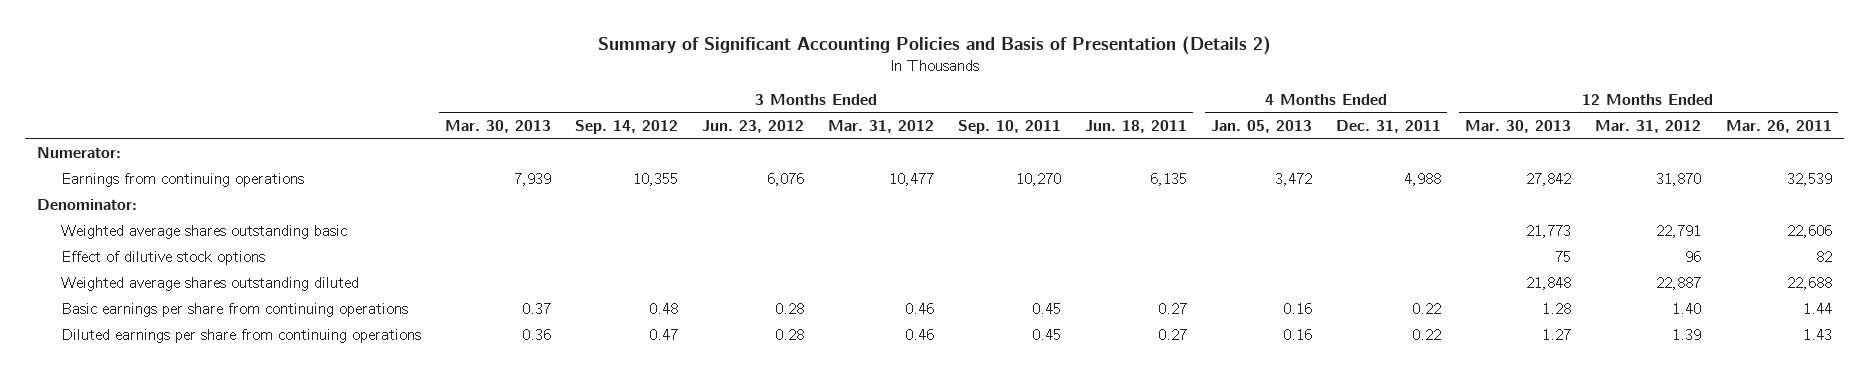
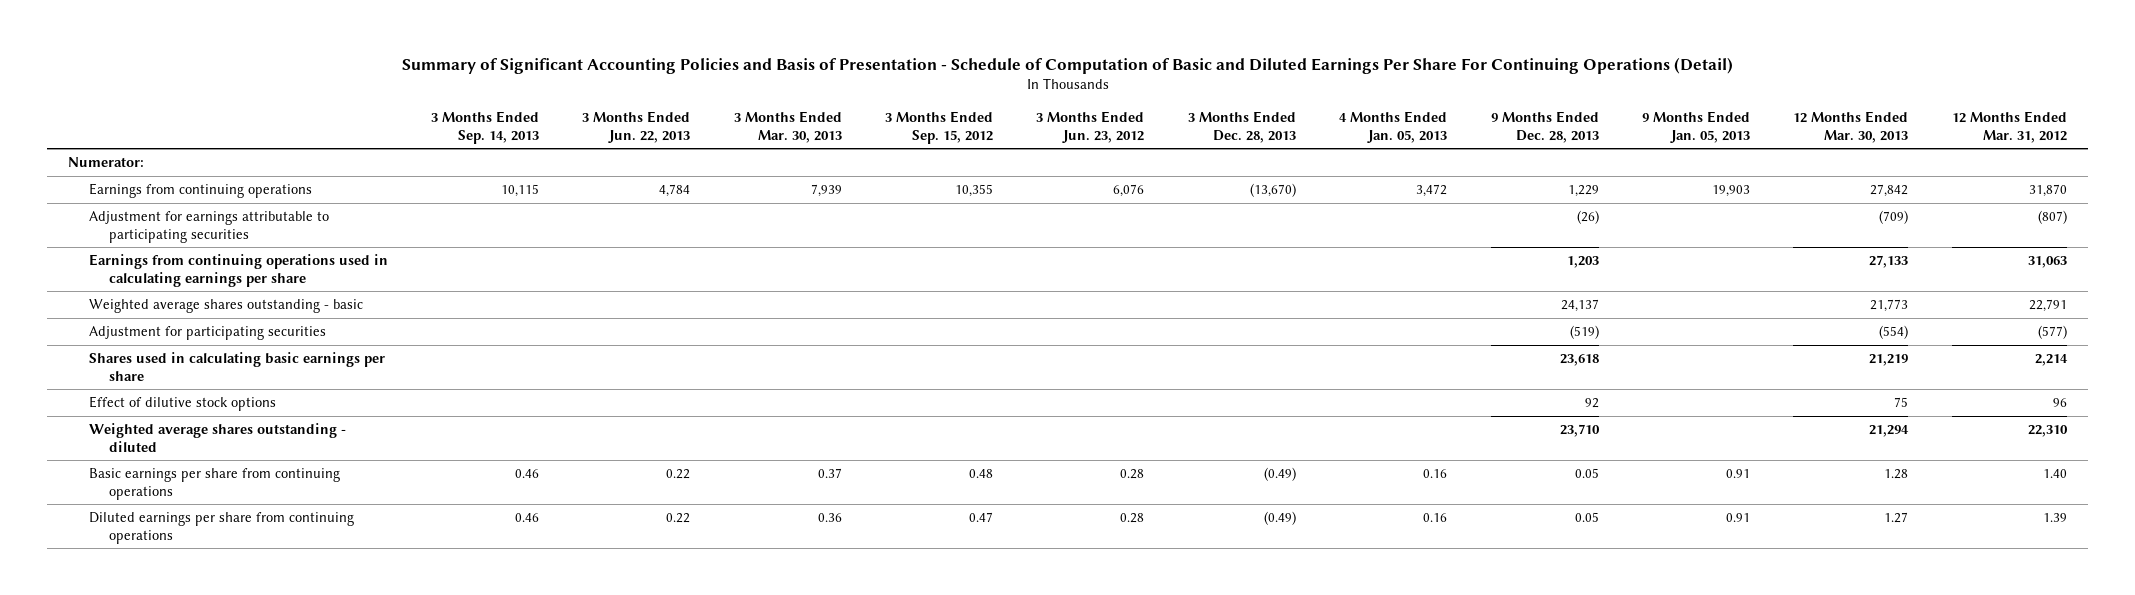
[597,35,1271,55] Summary of Significant Accounting Policies and Basis of Presentation (Details 2) -> [401,56,1733,74] Summary of Significant Accounting Policies and Basis of Presentation - Schedule of Computation of Basic and Diluted Earnings Per Share For Continuing Operations (Detail)
[575,120,679,135] Sep. 14, 2012 -> none
[828,120,935,134] Mar. 31, 2012 -> none
[958,120,1062,135] Sep. 10, 2011 -> none
[1085,120,1188,134] Jun. 18, 2011 -> none
[1336,120,1442,134] Dec. 31, 2011 -> none
[1725,120,1832,134] Mar. 26, 2011 -> none
none -> [430,111,539,144] 3 Months Ended Sep. 14, 2013
none -> [582,111,691,143] 3 Months Ended Jun. 22, 2013
none -> [885,111,994,144] 3 Months Ended Sep. 15, 2012
none -> [1187,111,1296,143] 3 Months Ended Dec. 28, 2013
none -> [1490,111,1599,143] 9 Months Ended Dec. 28, 2013
none -> [1641,111,1750,143] 9 Months Ended Jan. 05, 2013
[37,199,138,211] Denominator: -> none
none -> [88,211,329,243] Adjustment for earnings attributable to participating securities
none -> [88,254,388,287] Earnings from continuing operations used in calculating earnings per share
[61,225,348,240] Weighted average shares outstanding basic -> [88,299,363,314] Weighted average shares outstanding - basic
none -> [88,326,326,341] Adjustment for participating securities
none -> [88,352,385,381] Shares used in calculating basic earnings per share
[61,277,360,292] Weighted average shares outstanding diluted -> [88,423,346,452] Weighted average shares outstanding - diluted
[1526,277,1572,291] 21,848 -> [1869,425,1910,438] 21,294
[1656,277,1702,291] 22,887 -> [2027,425,2068,438] 22,310

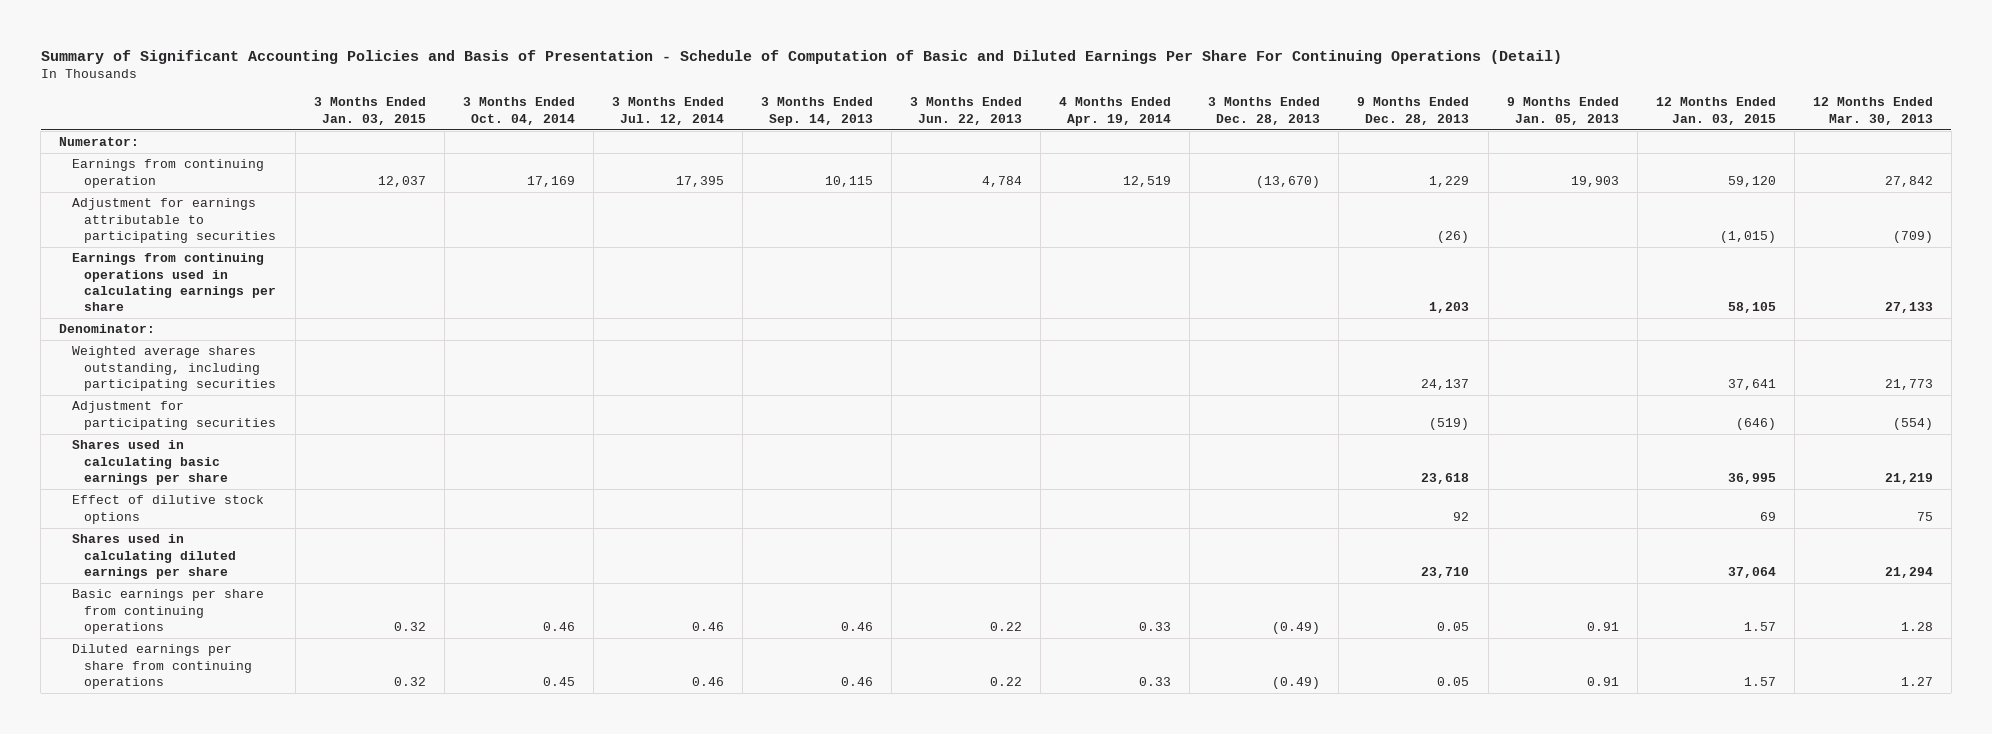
[733,111,842,143] 3 Months Ended Mar. 30, 2013 -> none
[885,111,994,144] 3 Months Ended Sep. 15, 2012 -> none
[1036,111,1145,143] 3 Months Ended Jun. 23, 2012 -> none
[1339,111,1448,143] 4 Months Ended Jan. 05, 2013 -> none
[1951,111,2067,143] 12 Months Ended Mar. 31, 2012 -> none
none -> [313,97,426,125] 3 Months Ended Jan. 03, 2015
none -> [462,97,575,125] 3 Months Ended Oct. 04, 2014
none -> [611,97,724,125] 3 Months Ended Jul. 12, 2014
none -> [1059,97,1172,126] 4 Months Ended Apr. 19, 2014
none -> [1655,97,1776,125] 12 Months Ended Jan. 03, 2015
[88,183,312,199] Earnings from continuing operations -> [71,159,264,188] Earnings from continuing operation
none -> [59,324,156,334] Denominator:
[88,299,363,314] Weighted average shares outstanding - basic -> [71,346,277,392] Weighted average shares outstanding, including participating securities
[88,423,346,452] Weighted average shares outstanding - diluted -> [71,534,237,580] Shares used in calculating diluted earnings per share

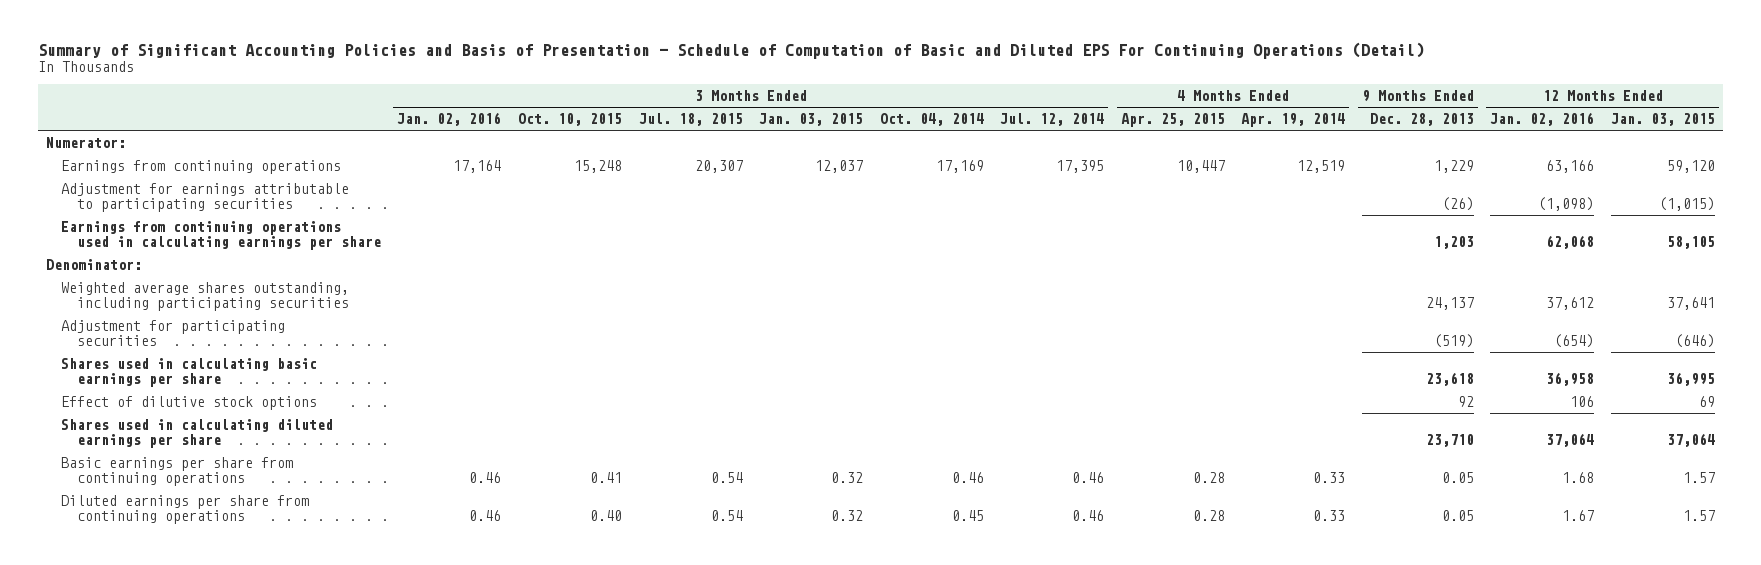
[40,49,1562,64] Summary of Significant Accounting Policies and Basis of Presentation - Schedule of Computation of Basic and Diluted Earnings Per Share For Continuing Operations (Detail) -> [37,42,1424,60] Summary of Significant Accounting Policies and Basis of Presentation - Schedule of Computation of Basic and Diluted EPS For Continuing Operations (Detail)
[760,97,873,126] 3 Months Ended Sep. 14, 2013 -> none
[910,97,1023,125] 3 Months Ended Jun. 22, 2013 -> none
[1208,97,1321,125] 3 Months Ended Dec. 28, 2013 -> none
[1506,97,1619,125] 9 Months Ended Jan. 05, 2013 -> none
[1812,97,1933,125] 12 Months Ended Mar. 30, 2013 -> none
none -> [397,112,502,127] Jan. 02, 2016
none -> [517,113,622,127] Oct. 10, 2015
none -> [638,113,743,127] Jul. 18, 2015
none -> [1120,113,1225,128] Apr. 25, 2015
none -> [1490,112,1595,127] Jan. 02, 2016
[71,159,264,188] Earnings from continuing operation -> [61,159,342,174] Earnings from continuing operations

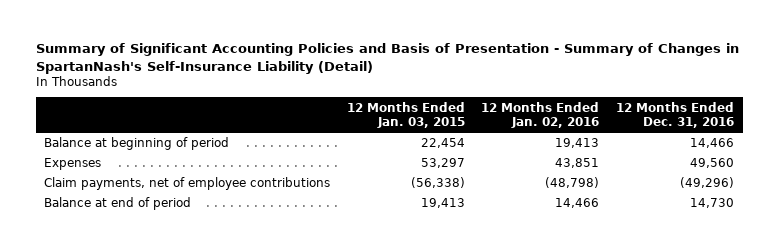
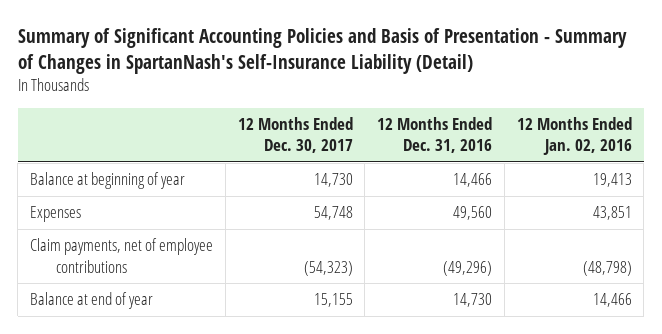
[346,101,465,128] 12 Months Ended Jan. 03, 2015 -> none
none -> [237,116,353,154] 12 Months Ended Dec. 30, 2017
[44,137,230,151] Balance at beginning of period -> [30,172,186,190] Balance at beginning of year
[44,197,192,211] Balance at end of period -> [30,292,154,310] Balance at end of year

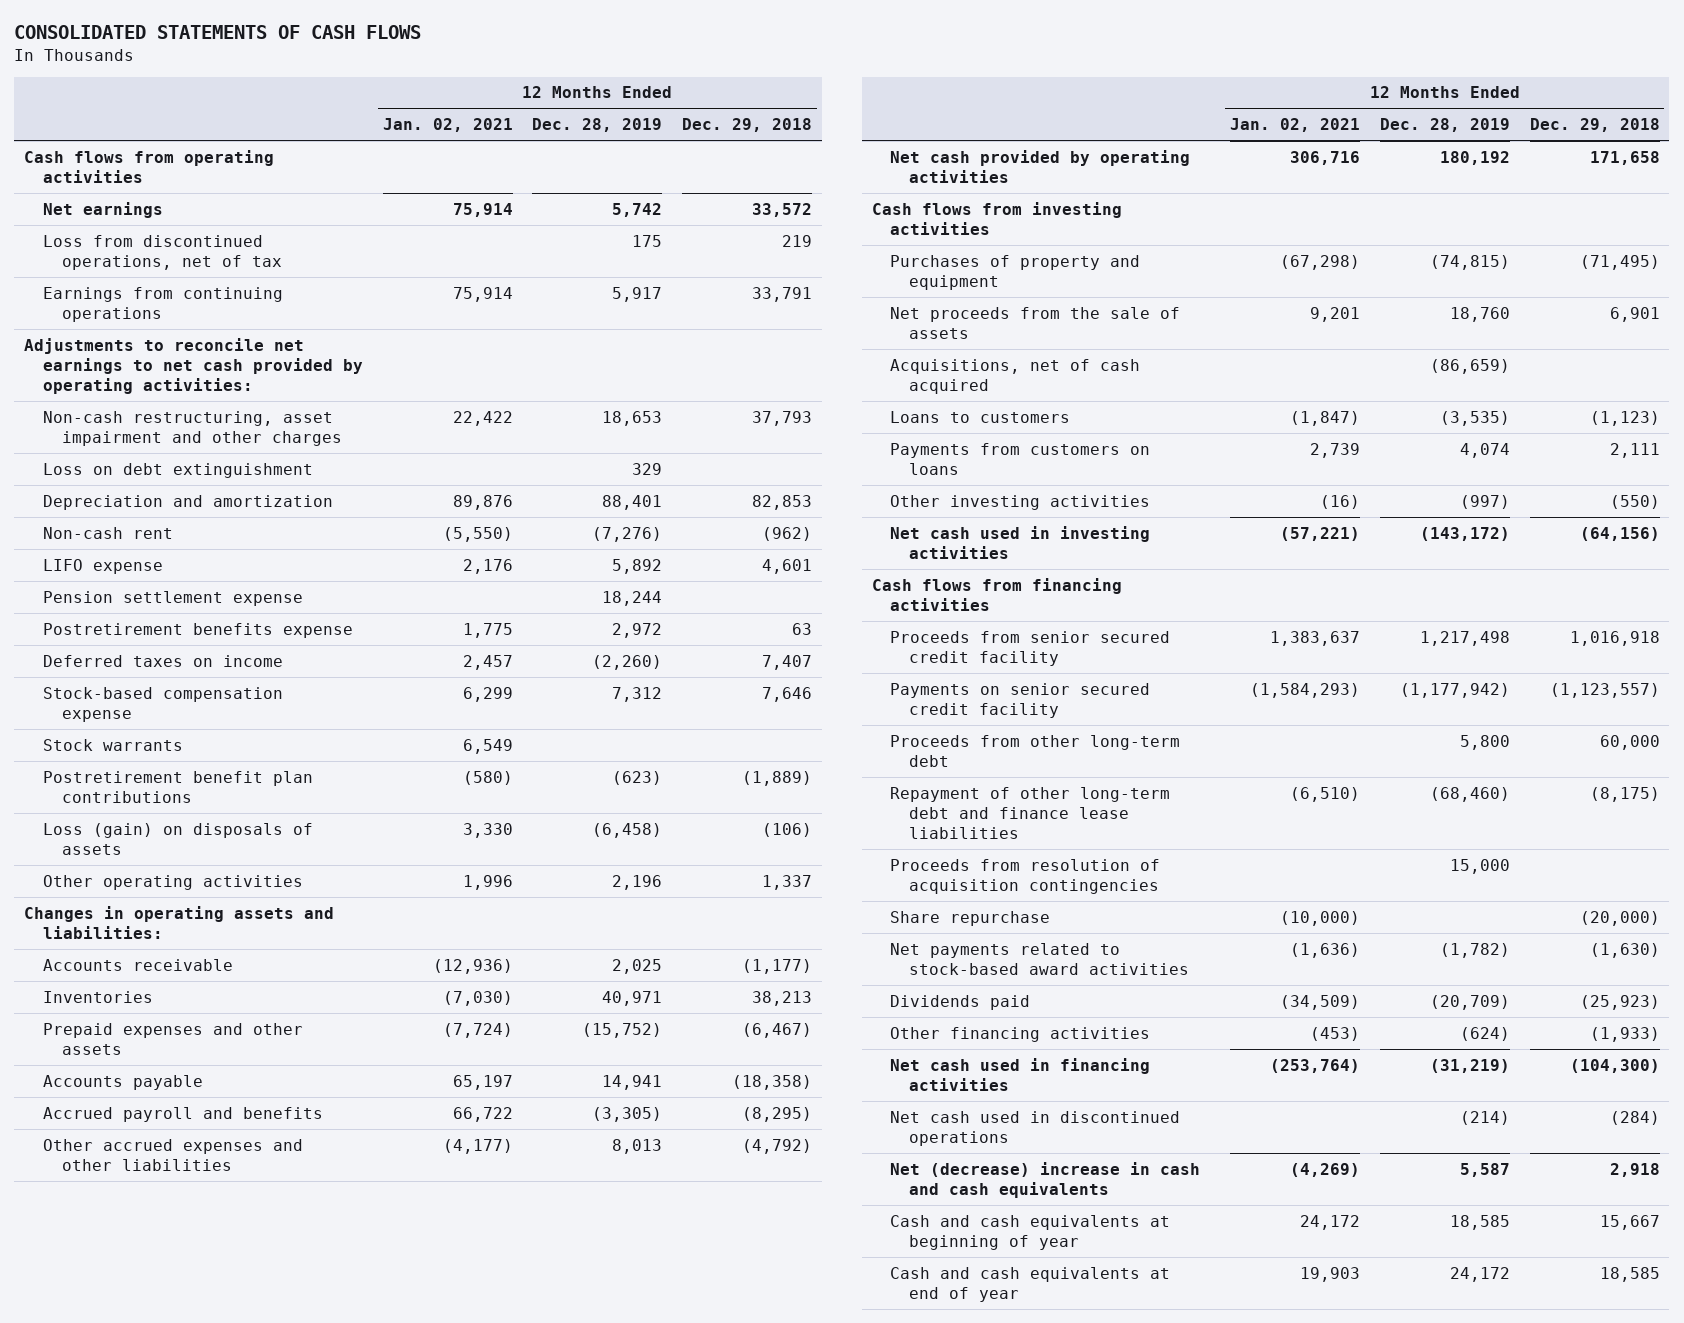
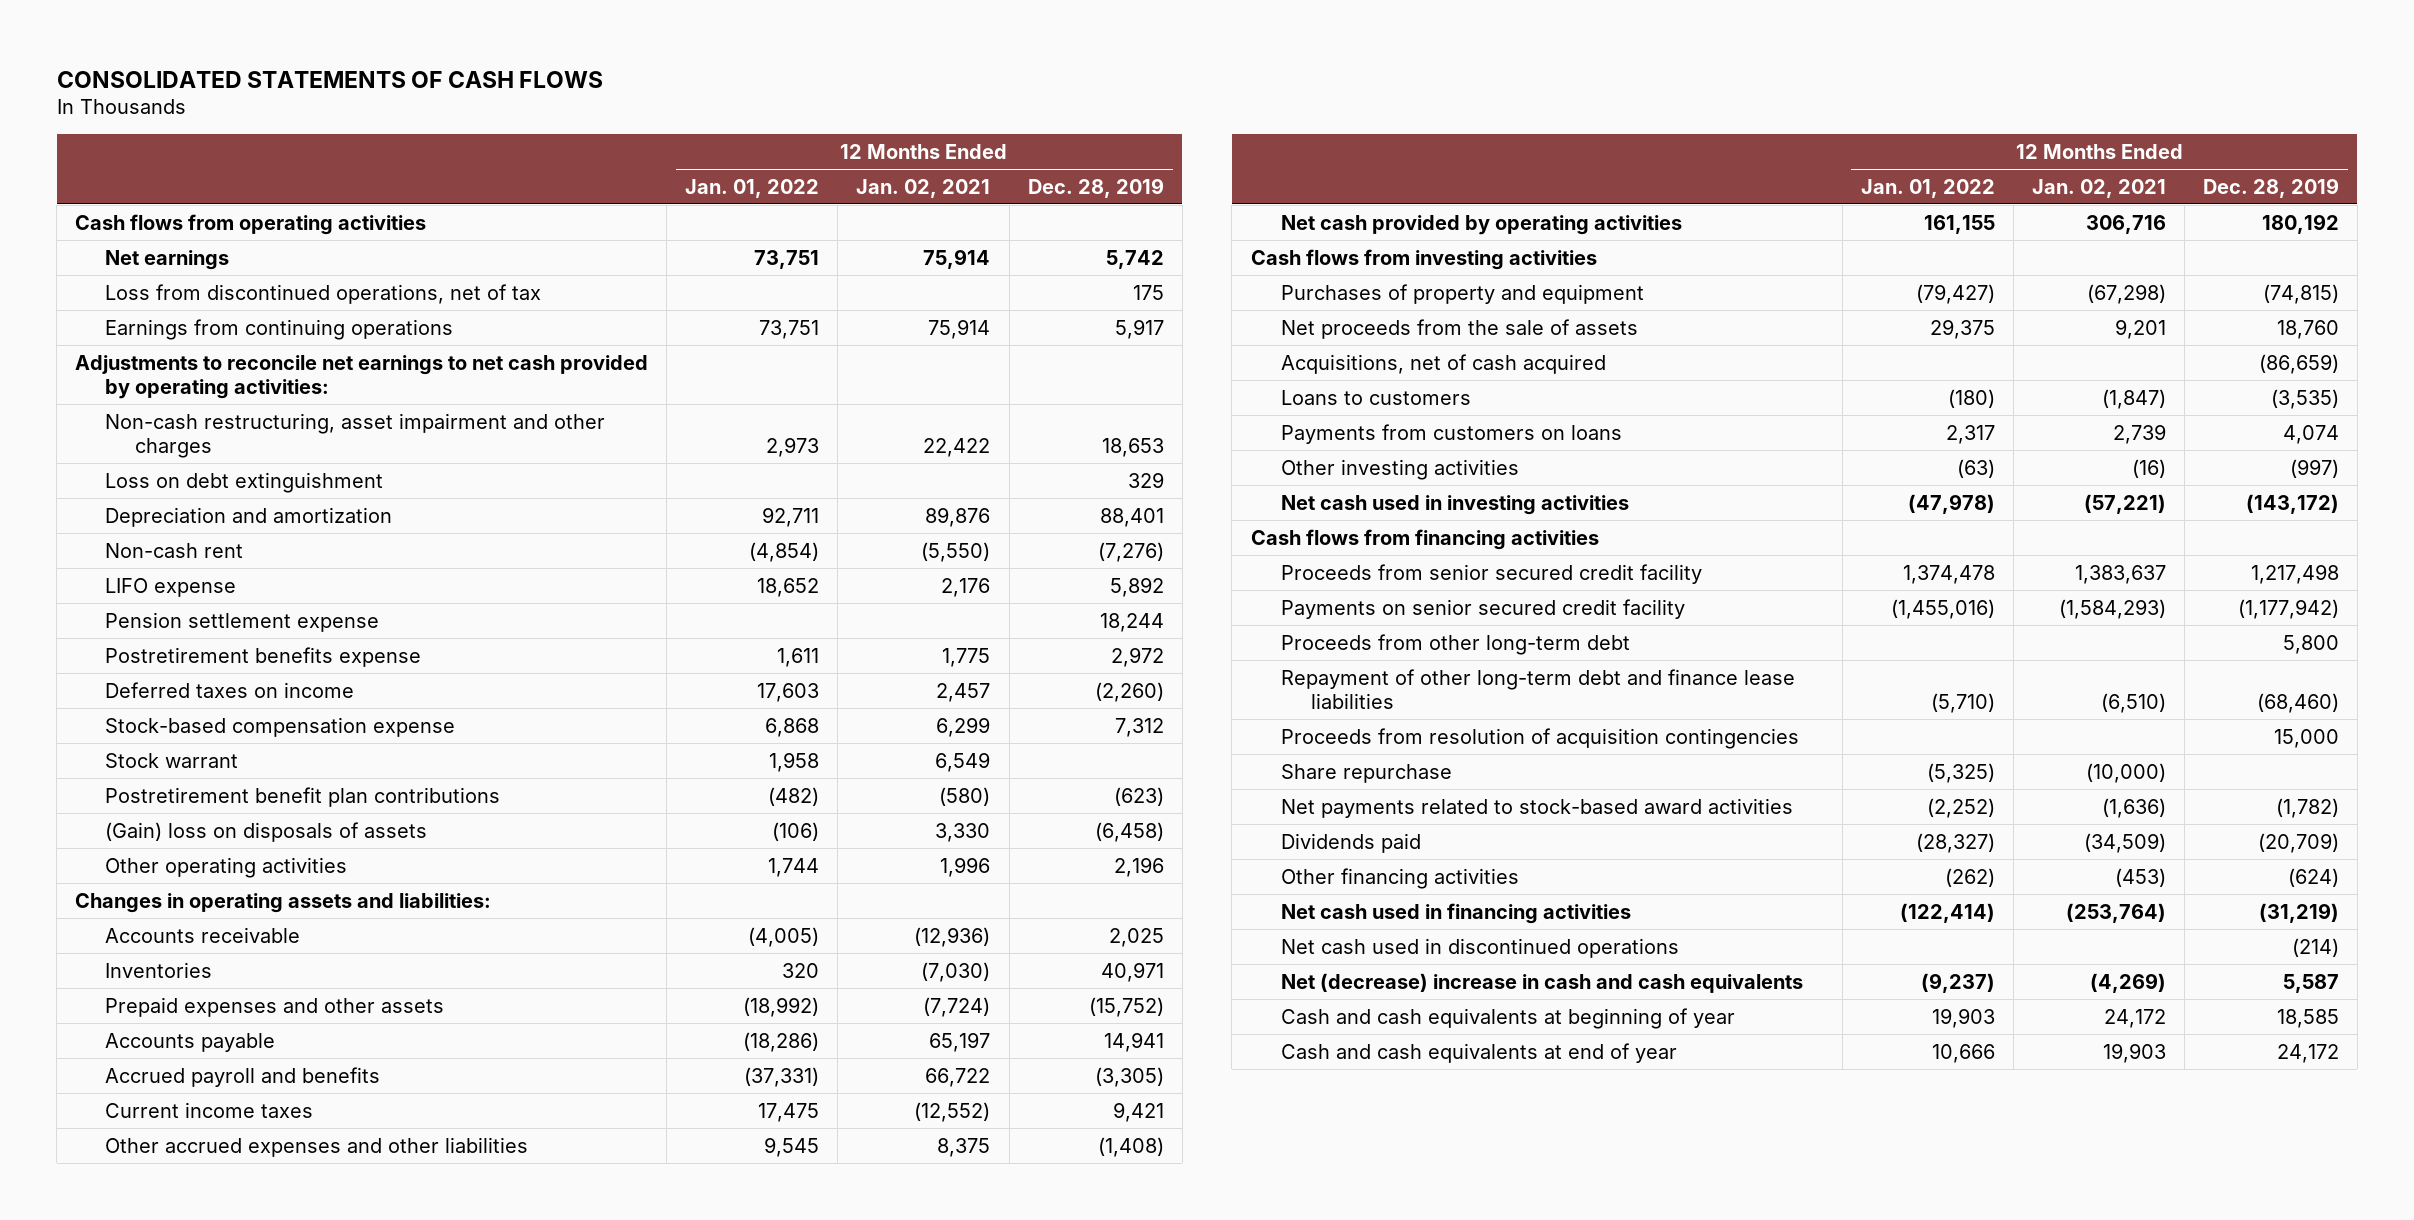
[682,118,813,133] Dec. 29, 2018 -> none
none -> [685,178,820,198] Jan. 01, 2022
[42,738,183,751] Stock warrants -> [105,752,239,768] Stock warrant
[42,822,313,856] Loss (gain) on disposals of assets -> [105,821,428,842] (Gain) loss on disposals of assets
none -> [105,1101,314,1118] Current income taxes
[442,1138,513,1154] (4,177) -> [937,1137,991,1157] 8,375
[612,1138,663,1154] 8,013 -> [1097,1136,1164,1157] (1,408)

